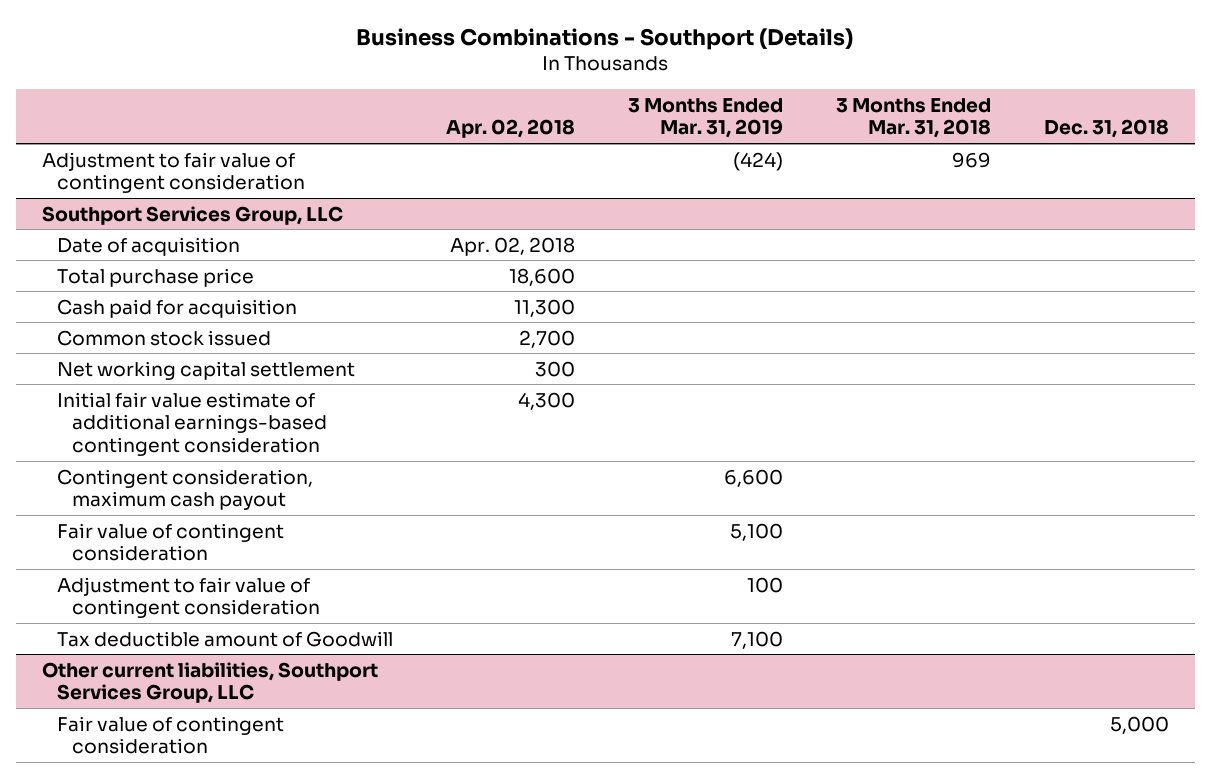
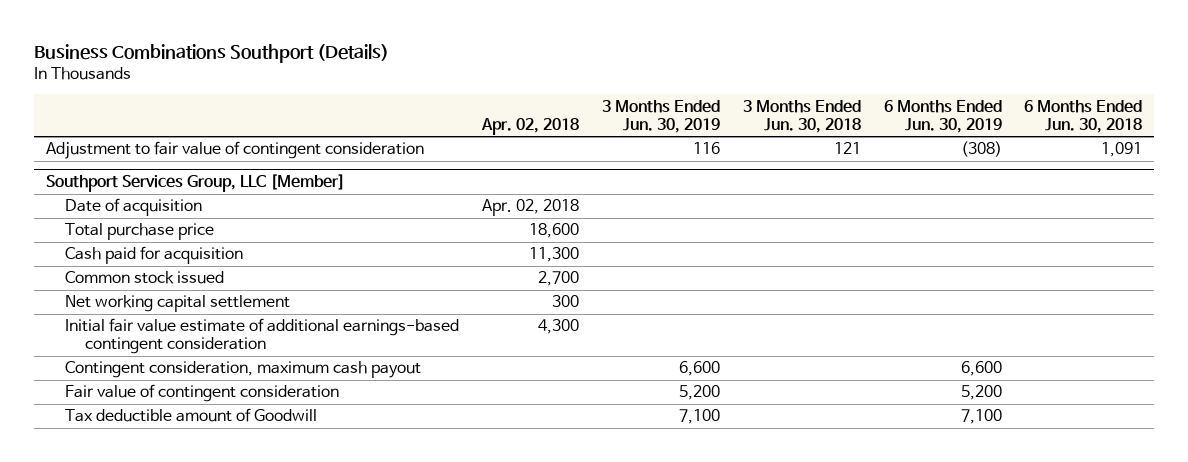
[356,27,854,50] Business Combinations - Southport (Details) -> [34,44,390,64] Business Combinations Southport (Details)
[627,97,783,139] 3 Months Ended Mar. 31, 2019 -> none
[835,97,991,139] 3 Months Ended Mar. 31, 2018 -> none
[1043,119,1169,139] Dec. 31, 2018 -> none
none -> [601,99,720,133] 3 Months Ended Jun. 30, 2019
none -> [742,99,861,133] 3 Months Ended Jun. 30, 2018
none -> [883,99,1002,133] 6 Months Ended Jun. 30, 2019
none -> [1024,99,1143,133] 6 Months Ended Jun. 30, 2018
[42,205,344,225] Southport Services Group, LLC -> [45,174,345,193] Southport Services Group, LLC [Member]
[57,576,321,619] Adjustment to fair value of contingent consideration -> none
[42,661,379,704] Other current liabilities, Southport Services Group, LLC -> none
[57,715,285,755] Fair value of contingent consideration -> none

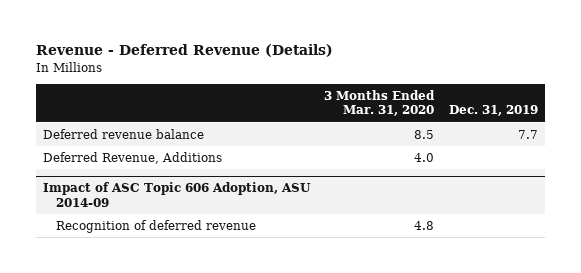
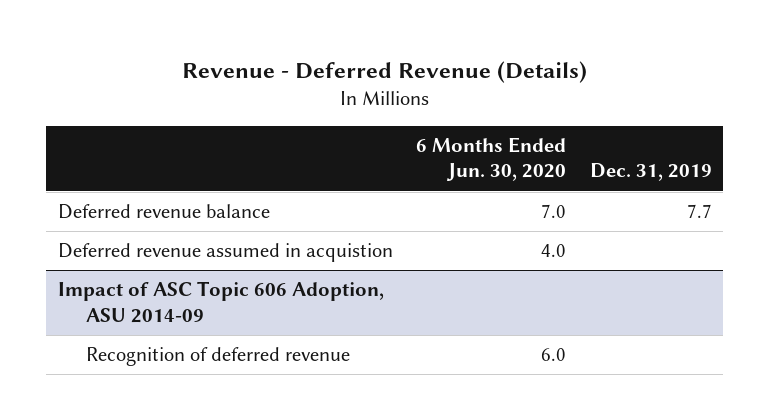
[324,89,436,117] 3 Months Ended Mar. 31, 2020 -> none
none -> [416,136,567,182] 6 Months Ended Jun. 30, 2020
[43,152,223,165] Deferred Revenue, Additions -> [58,243,394,263] Deferred revenue assumed in acquistion

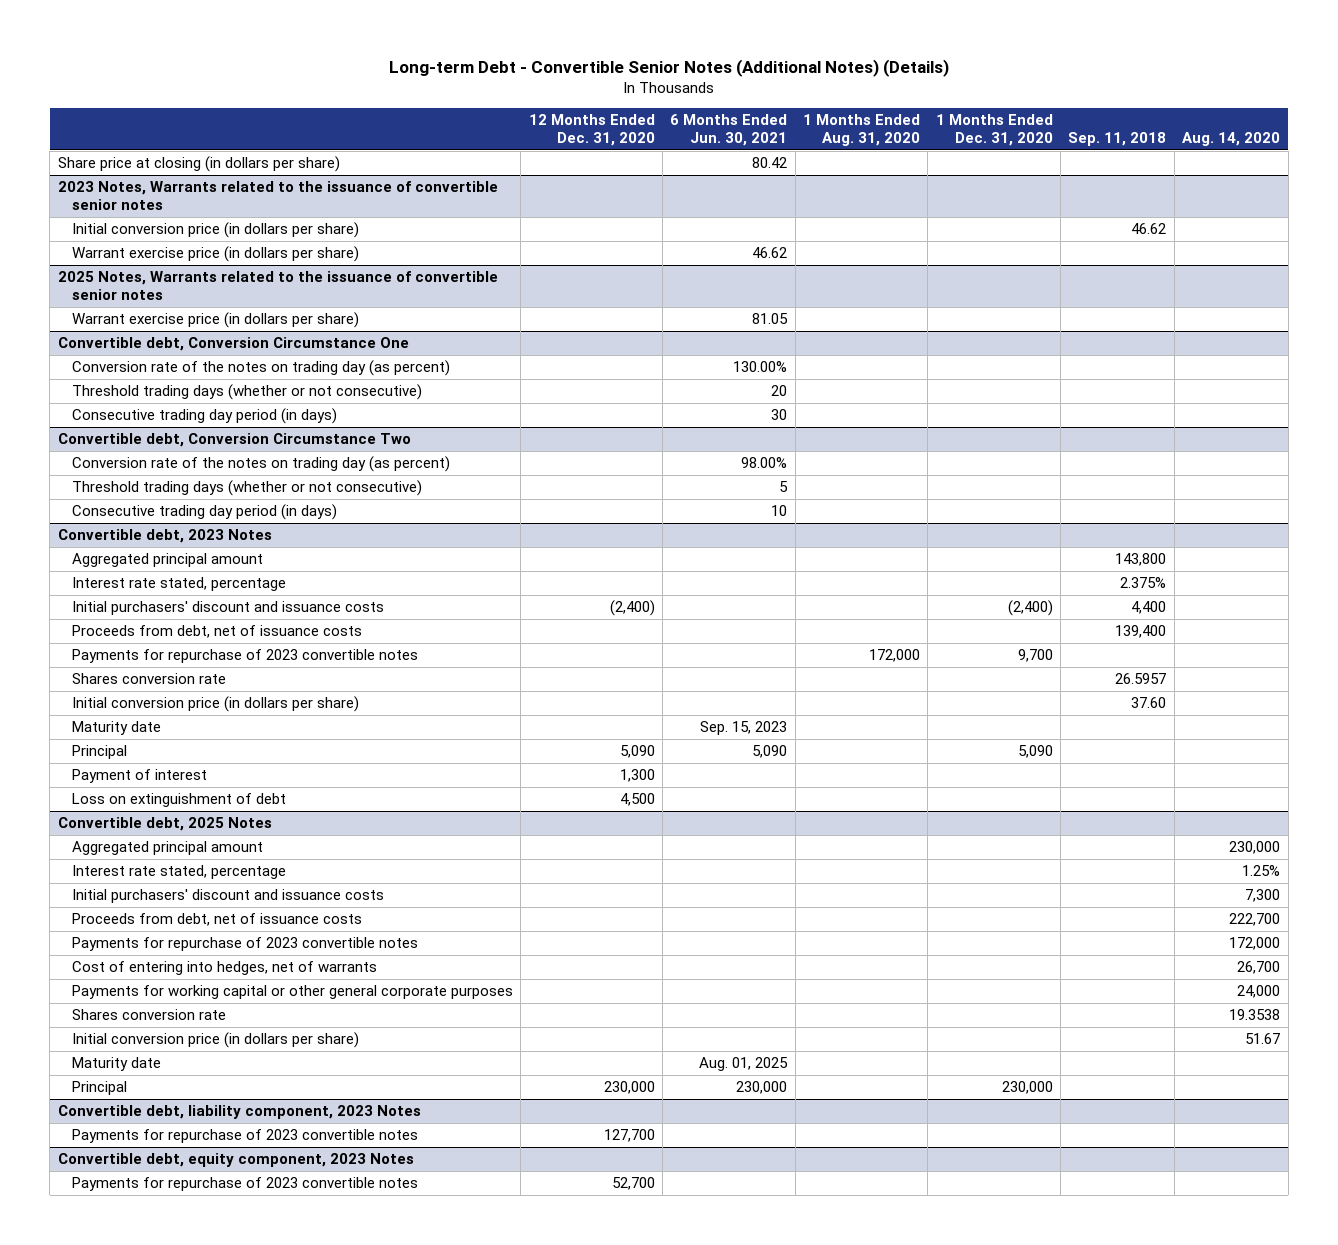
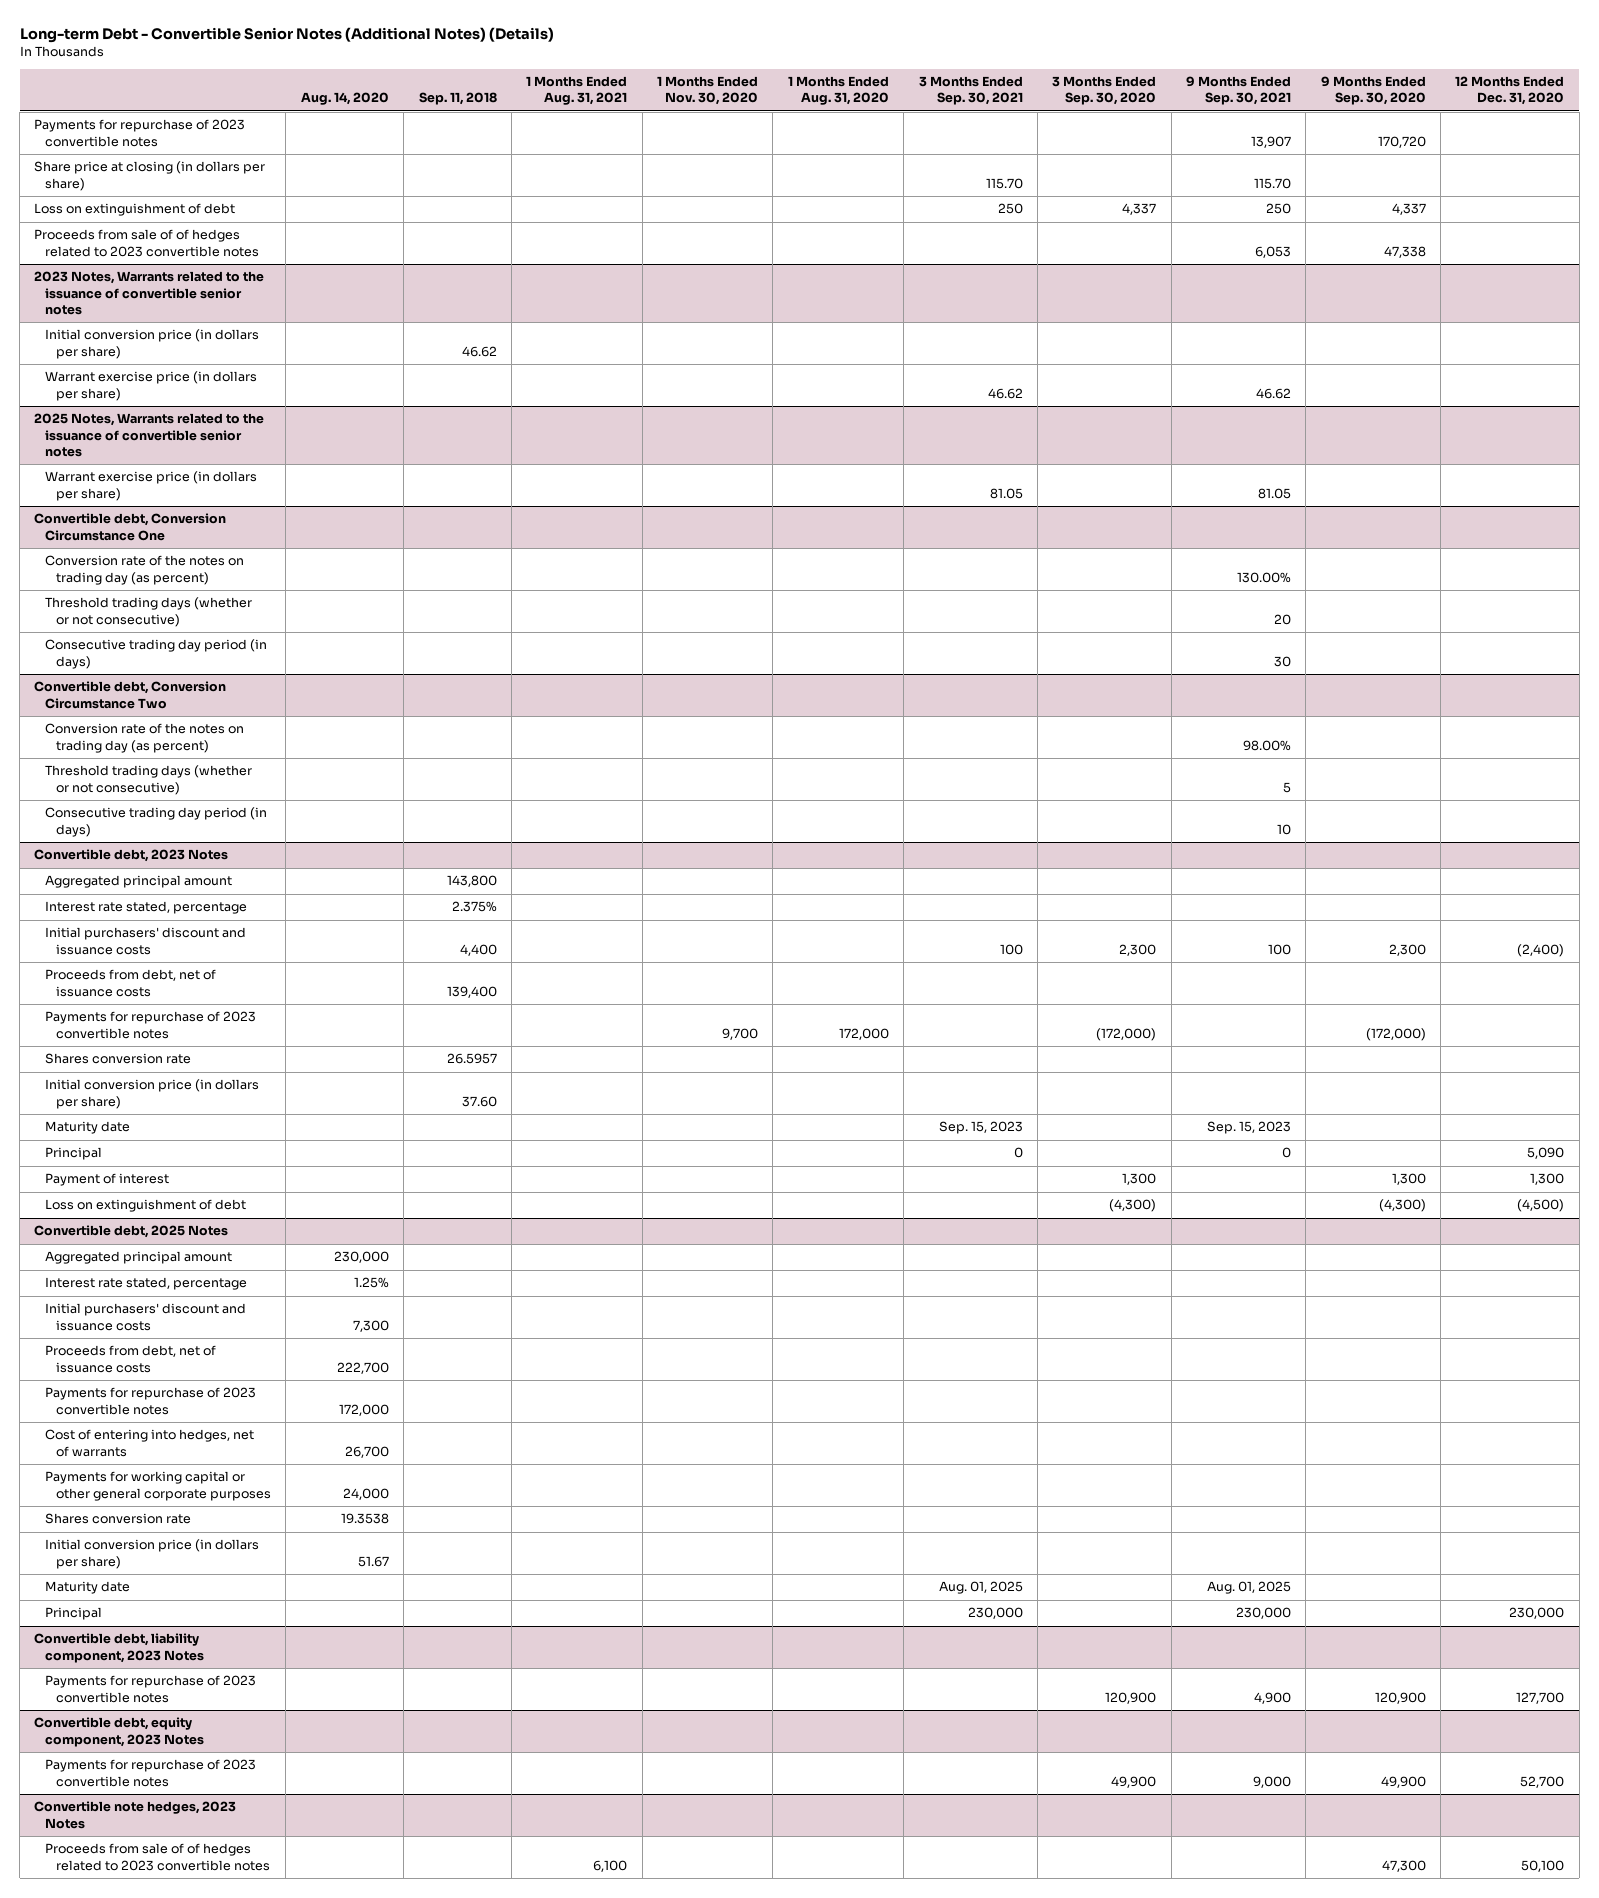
[670,114,788,147] 6 Months Ended Jun. 30, 2021 -> none
[935,114,1053,147] 1 Months Ended Dec. 31, 2020 -> none
none -> [526,76,628,106] 1 Months Ended Aug. 31, 2021
none -> [657,76,759,106] 1 Months Ended Nov. 30, 2020
none -> [918,76,1023,106] 3 Months Ended Sep. 30, 2021
none -> [1052,76,1157,106] 3 Months Ended Sep. 30, 2020
none -> [1186,76,1292,106] 9 Months Ended Sep. 30, 2021
none -> [1320,76,1426,106] 9 Months Ended Sep. 30, 2020
none -> [34,119,246,147] Payments for repurchase of 2023 convertible notes
none -> [34,203,236,217] Loss on extinguishment of debt
none -> [34,229,260,257] Proceeds from sale of of hedges related to 2023 convertible notes
[619,793,655,807] 4,500 -> [1517,1199,1565,1213] (4,500)
none -> [34,1801,237,1829] Convertible note hedges, 2023 Notes
none -> [45,1843,271,1871] Proceeds from sale of of hedges related to 2023 convertible notes

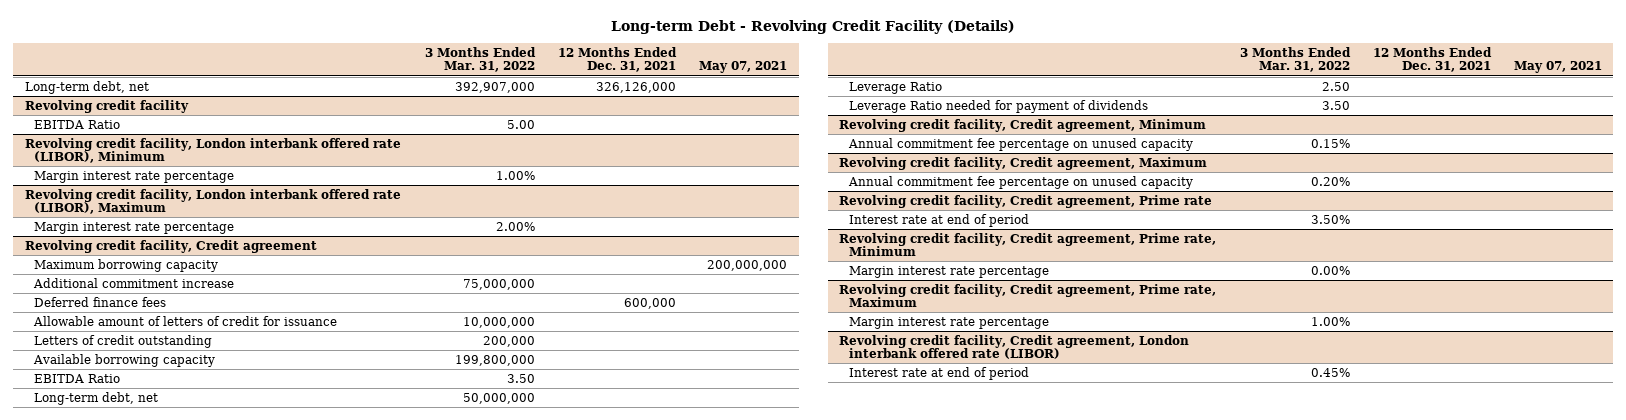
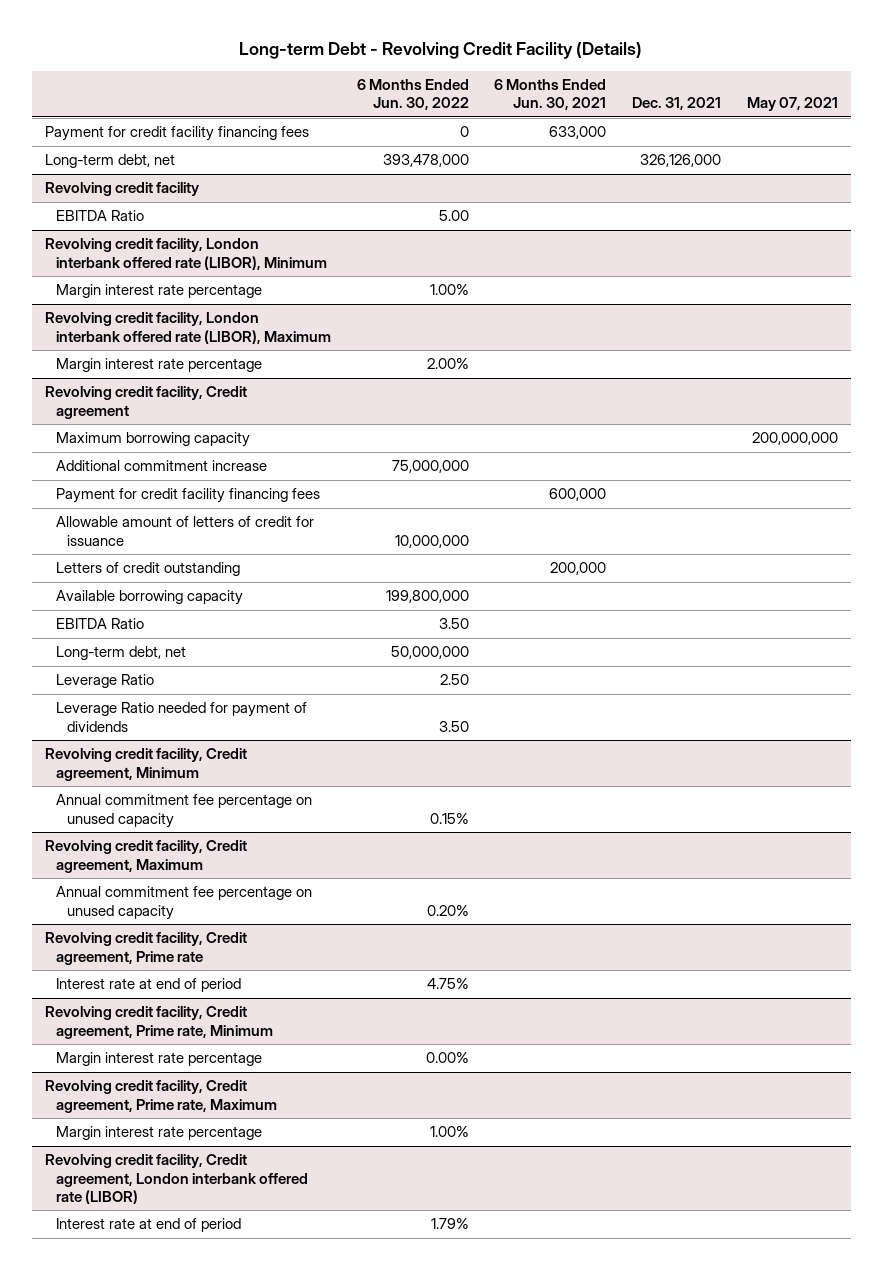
[424,46,536,73] 3 Months Ended Mar. 31, 2022 -> none
[557,46,677,73] 12 Months Ended Dec. 31, 2021 -> none
none -> [356,78,469,111] 6 Months Ended Jun. 30, 2022
none -> [494,78,607,111] 6 Months Ended Jun. 30, 2021
none -> [632,97,722,111] Dec. 31, 2021
none -> [44,126,309,142] Payment for credit facility financing fees
[34,296,167,307] Deferred finance fees -> [55,488,320,504] Payment for credit facility financing fees

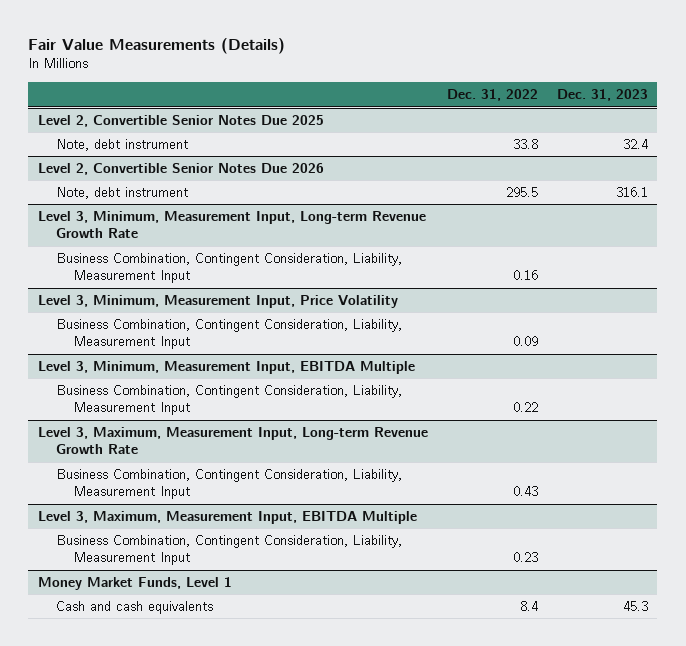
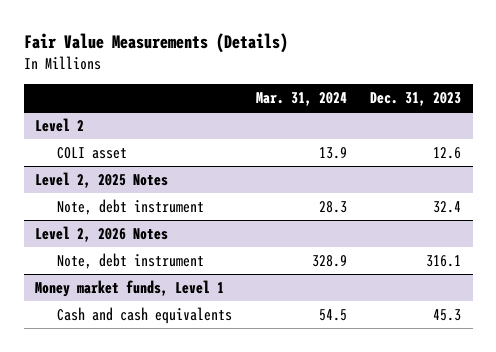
[446,89,538,102] Dec. 31, 2022 -> none
none -> [255,92,347,107] Mar. 31, 2024
none -> [35,117,85,132] Level 2
none -> [57,146,128,159] COLI asset
[37,114,324,127] Level 2, Convertible Senior Notes Due 2025 -> [35,171,169,188] Level 2, 2025 Notes
[37,162,324,175] Level 2, Convertible Senior Notes Due 2026 -> [35,225,169,242] Level 2, 2026 Notes
[37,210,426,239] Level 3, Minimum, Measurement Input, Long-term Revenue Growth Rate -> none
[55,252,402,284] Business Combination, Contingent Consideration, Liability, Measurement Input -> none
[37,294,398,308] Level 3, Minimum, Measurement Input, Price Volatility -> none
[55,318,402,350] Business Combination, Contingent Consideration, Liability, Measurement Input -> none
[37,360,415,374] Level 3, Minimum, Measurement Input, EBITDA Multiple -> none
[55,384,402,416] Business Combination, Contingent Consideration, Liability, Measurement Input -> none
[37,426,428,455] Level 3, Maximum, Measurement Input, Long-term Revenue Growth Rate -> none
[55,468,402,500] Business Combination, Contingent Consideration, Liability, Measurement Input -> none
[37,510,417,524] Level 3, Maximum, Measurement Input, EBITDA Multiple -> none
[55,534,402,566] Business Combination, Contingent Consideration, Liability, Measurement Input -> none
[37,576,232,590] Money Market Funds, Level 1 -> [35,279,225,297] Money market funds, Level 1

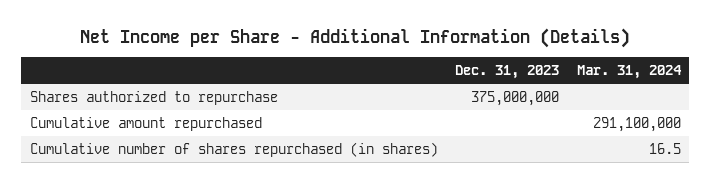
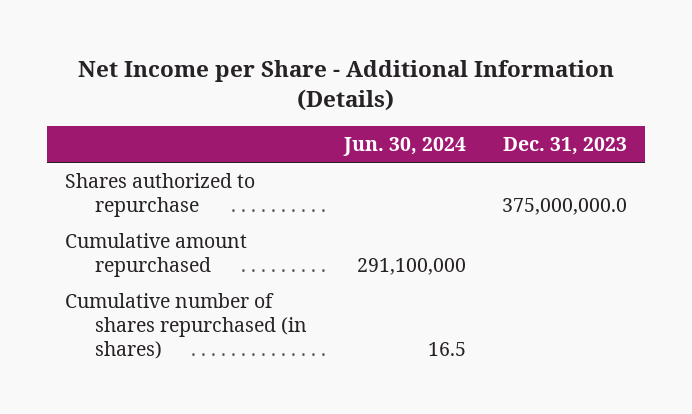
[576,65,682,80] Mar. 31, 2024 -> none
none -> [342,137,466,157] Jun. 30, 2024
[471,91,560,107] 375,000,000 -> [502,198,628,216] 375,000,000.0

